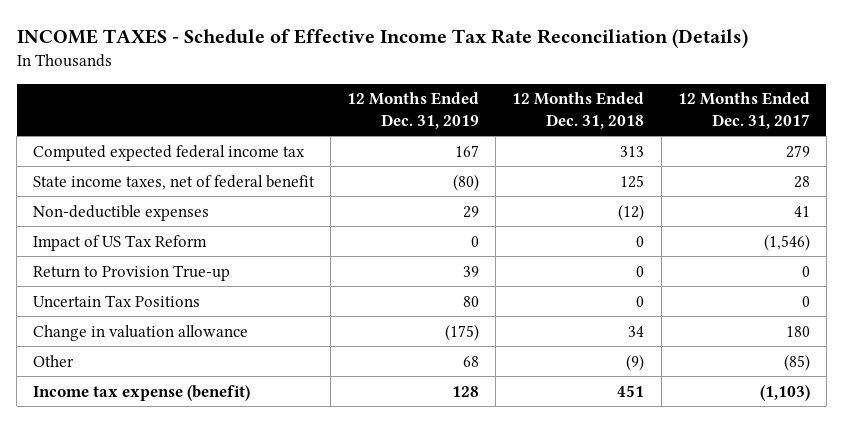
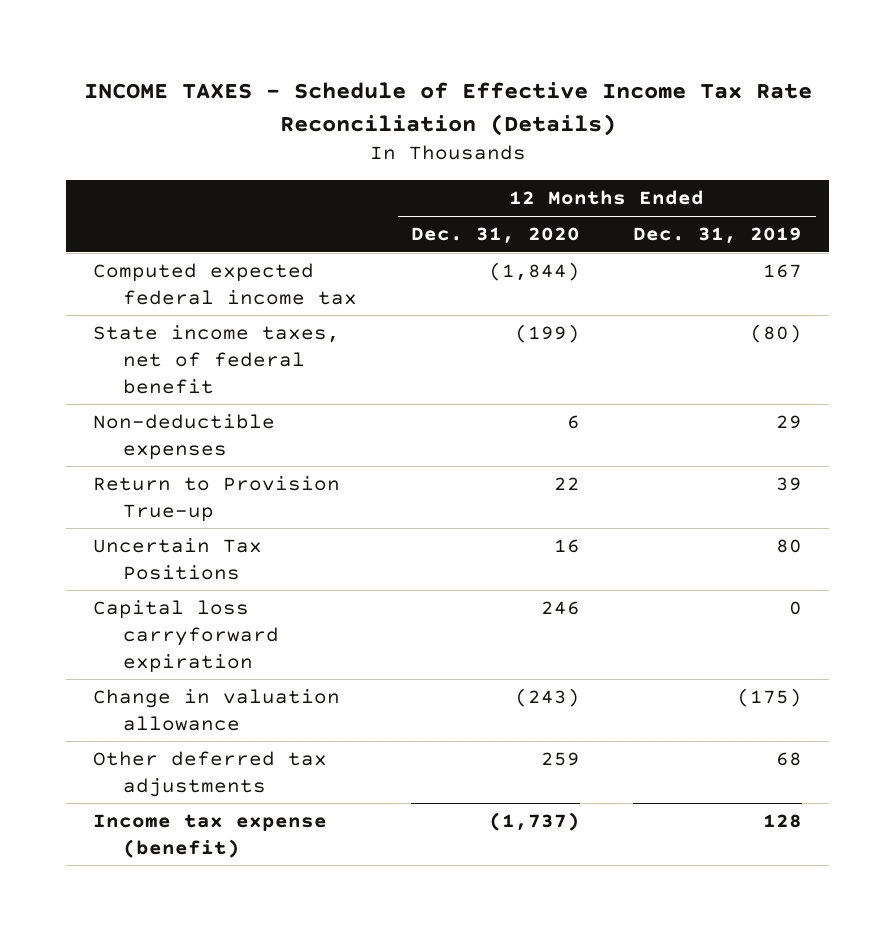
[512,92,645,129] 12 Months Ended Dec. 31, 2018 -> none
[677,92,810,129] 12 Months Ended Dec. 31, 2017 -> none
none -> [410,227,580,245] Dec. 31, 2020
[33,234,208,251] Impact of US Tax Reform -> none
none -> [92,600,280,673] Capital loss carryforward expiration
[33,354,75,367] Other -> [92,751,327,797] Other deferred tax adjustments

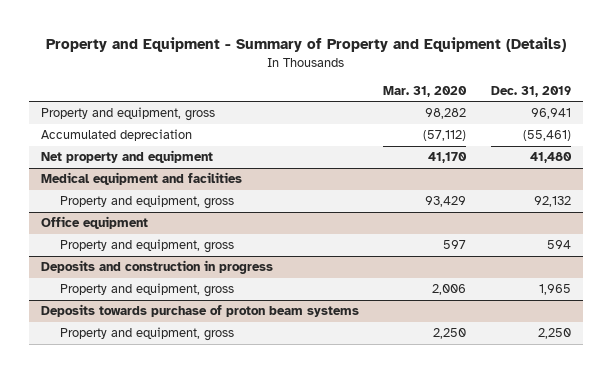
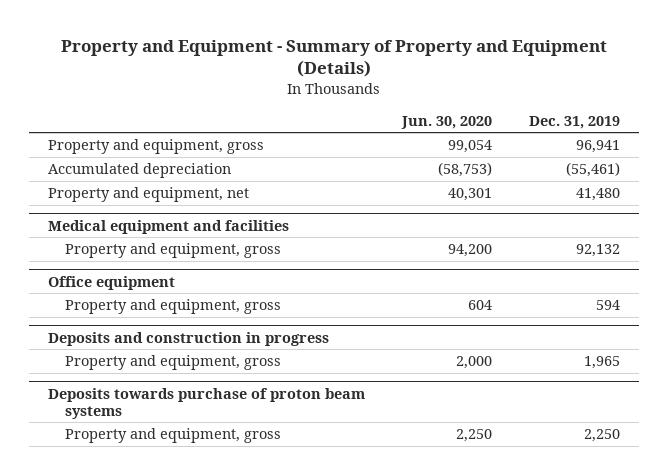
[383,85,468,97] Mar. 31, 2020 -> none
none -> [401,115,493,129] Jun. 30, 2020
[40,150,213,164] Net property and equipment -> [47,187,249,203] Property and equipment, net

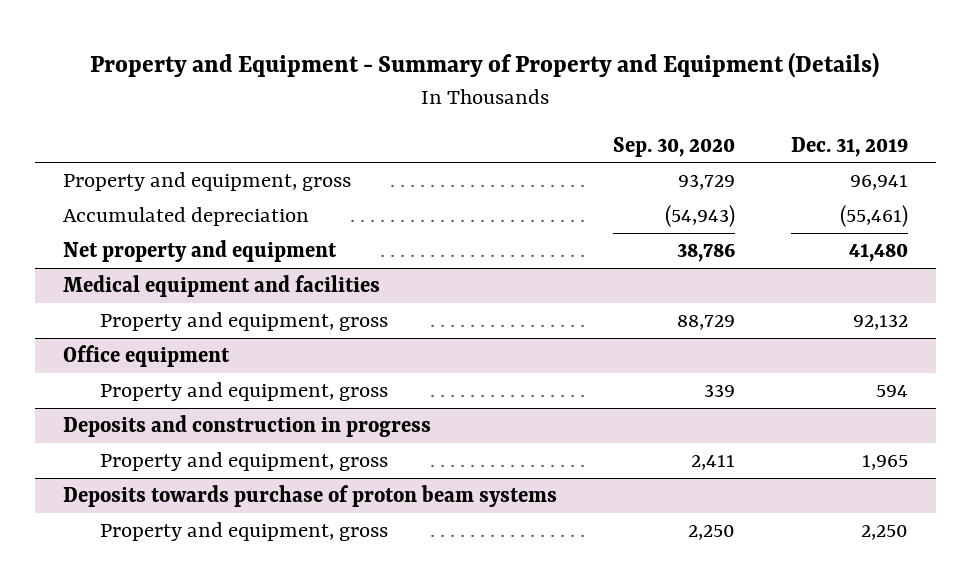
[401,115,493,129] Jun. 30, 2020 -> none
none -> [612,136,735,157] Sep. 30, 2020
[47,187,249,203] Property and equipment, net -> [63,240,338,263] Net property and equipment

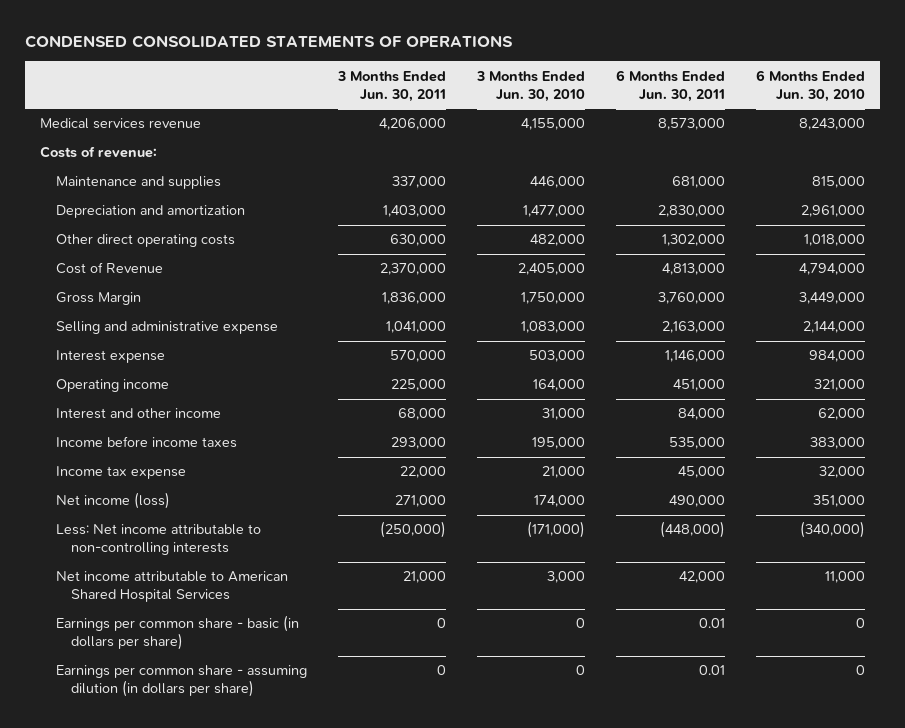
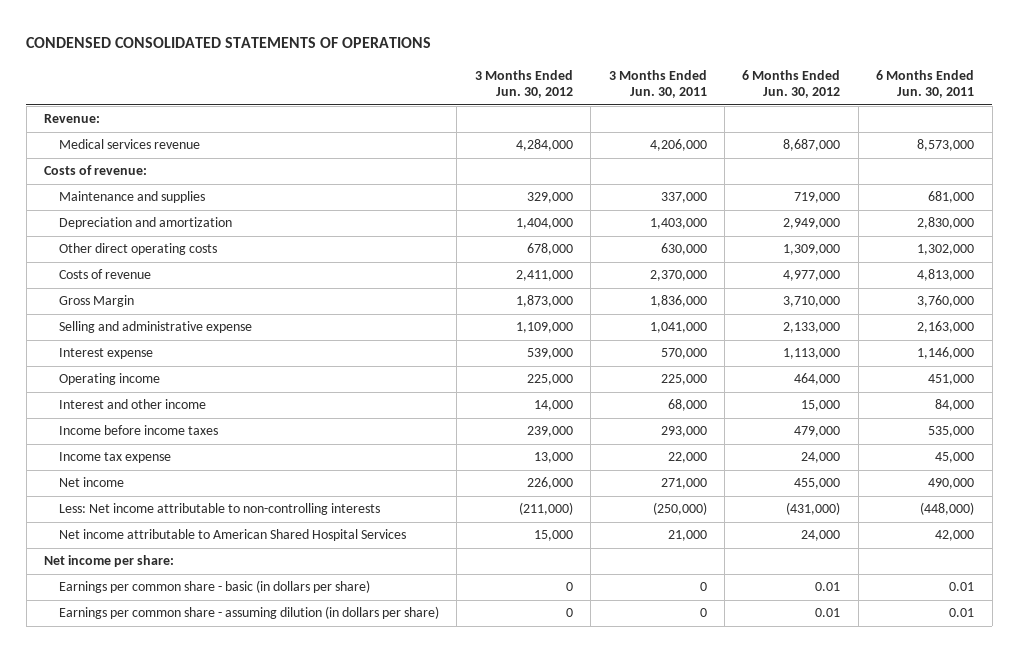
[475,70,585,102] 3 Months Ended Jun. 30, 2010 -> none
[755,69,865,102] 6 Months Ended Jun. 30, 2010 -> none
none -> [474,69,573,99] 3 Months Ended Jun. 30, 2012
none -> [742,69,841,99] 6 Months Ended Jun. 30, 2012
none -> [44,114,101,124] Revenue:
[55,262,163,275] Cost of Revenue -> [58,269,151,280] Costs of revenue
[55,492,170,510] Net income (loss) -> [58,477,124,488] Net income
none -> [44,555,175,568] Net income per share:

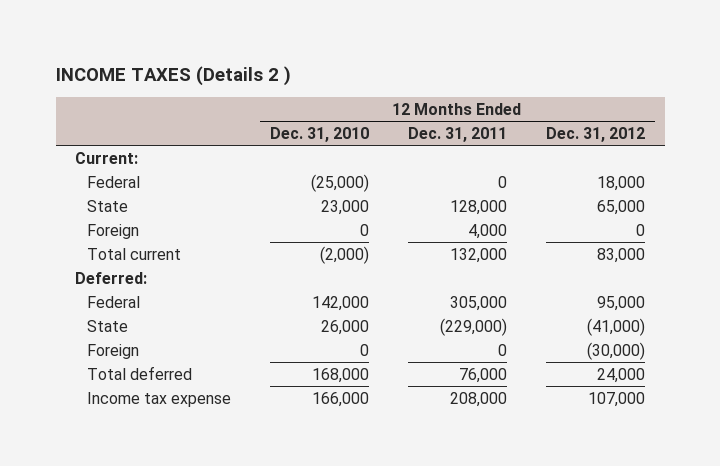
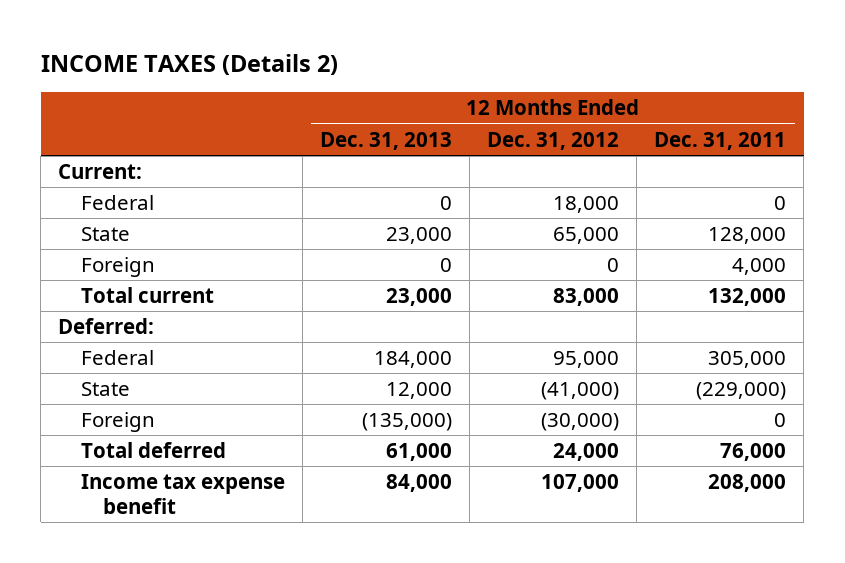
[55,65,291,86] INCOME TAXES (Details 2 ) -> [40,54,338,76] INCOME TAXES (Details 2)
[269,126,369,142] Dec. 31, 2010 -> none
none -> [319,131,452,150] Dec. 31, 2013
[86,391,231,407] Income tax expense -> [80,474,285,515] Income tax expense benefit

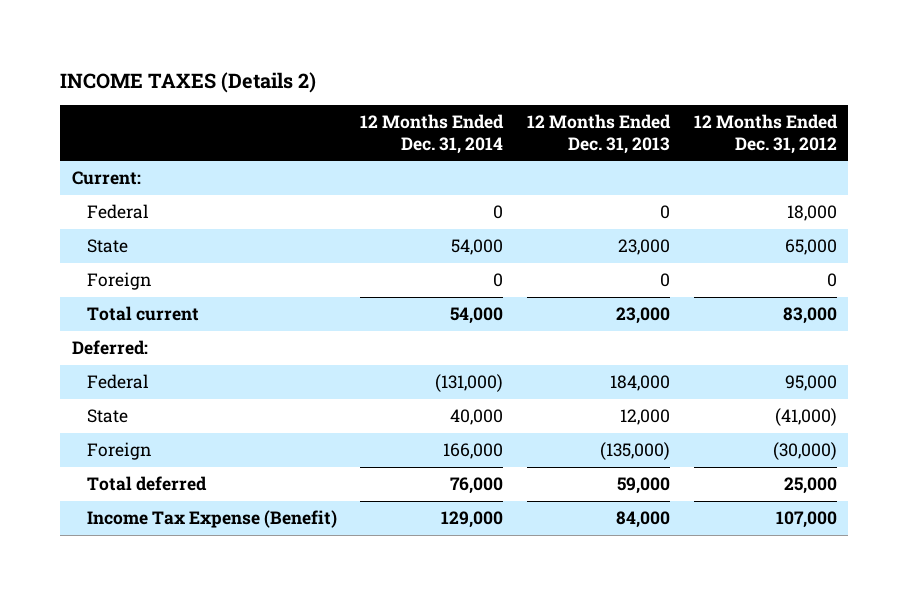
[654,131,787,150] Dec. 31, 2011 -> none
none -> [360,114,505,154] 12 Months Ended Dec. 31, 2014
[385,443,452,462] 61,000 -> [616,477,670,495] 59,000
[553,443,620,462] 24,000 -> [783,477,837,495] 25,000
[80,474,285,515] Income tax expense benefit -> [86,510,337,529] Income Tax Expense (Benefit)

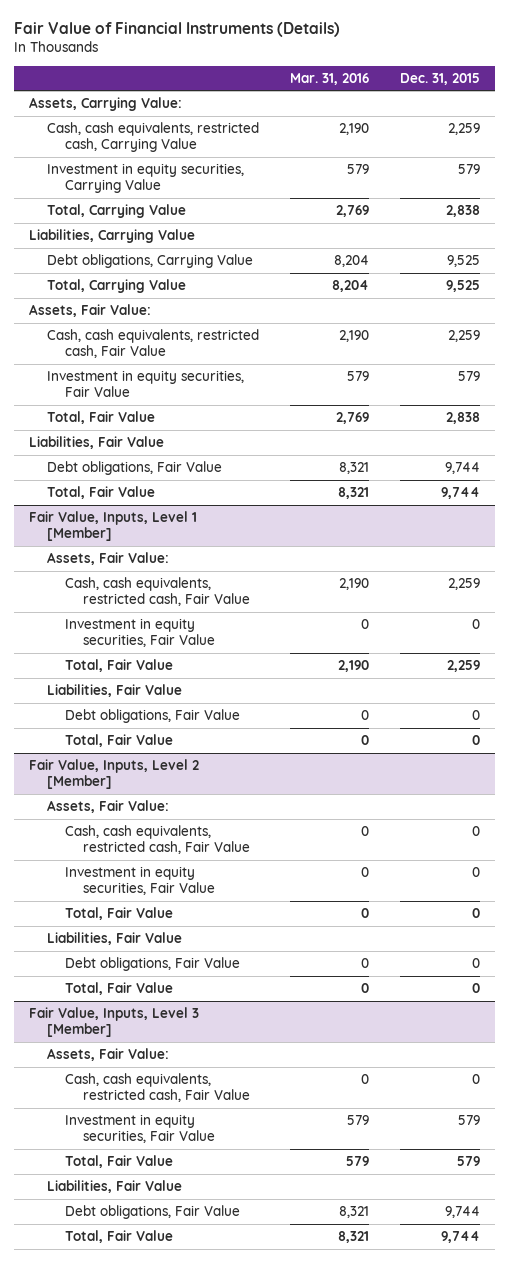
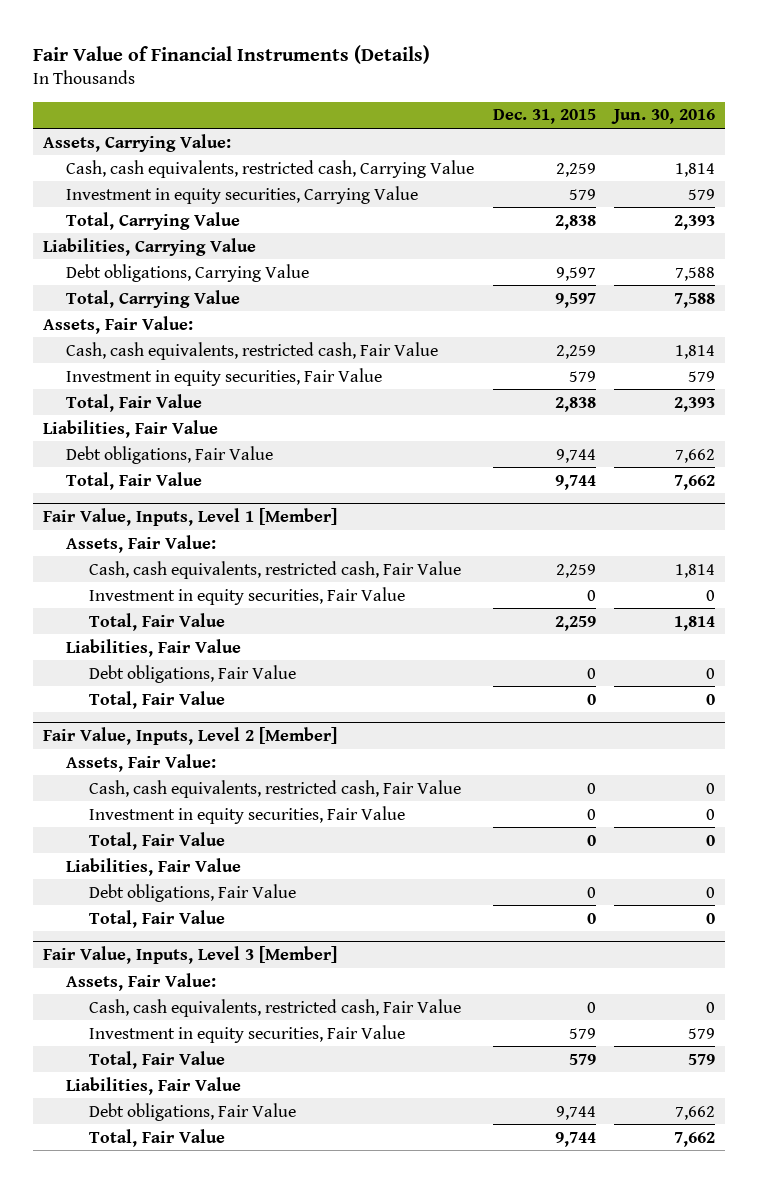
[289,72,369,85] Mar. 31, 2016 -> none
none -> [611,109,716,125] Jun. 30, 2016
[446,255,480,268] 9,525 -> [555,266,596,281] 9,597
[445,280,480,293] 9,525 -> [554,292,596,308] 9,597

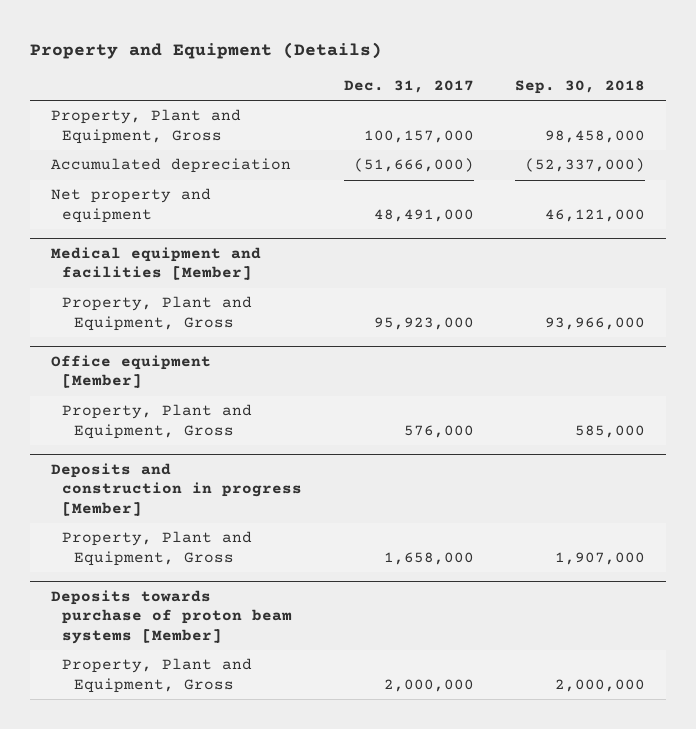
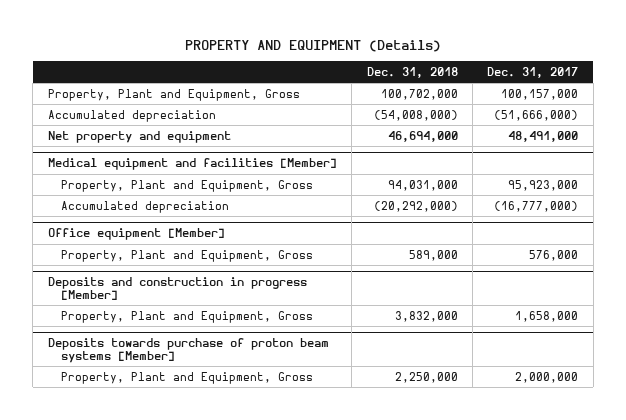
[29,41,382,59] Property and Equipment (Details) -> [185,40,442,53] PROPERTY AND EQUIPMENT (Details)
[515,79,646,94] Sep. 30, 2018 -> none
none -> [366,66,458,78] Dec. 31, 2018
none -> [60,200,229,213] Accumulated depreciation

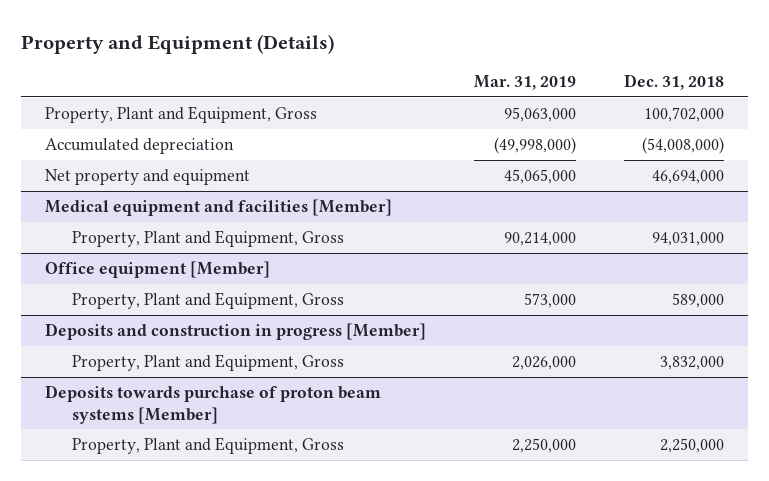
[185,40,442,53] PROPERTY AND EQUIPMENT (Details) -> [21,33,335,54] Property and Equipment (Details)
[487,66,579,78] Dec. 31, 2017 -> none
none -> [474,75,577,91] Mar. 31, 2019
[60,200,229,213] Accumulated depreciation -> none

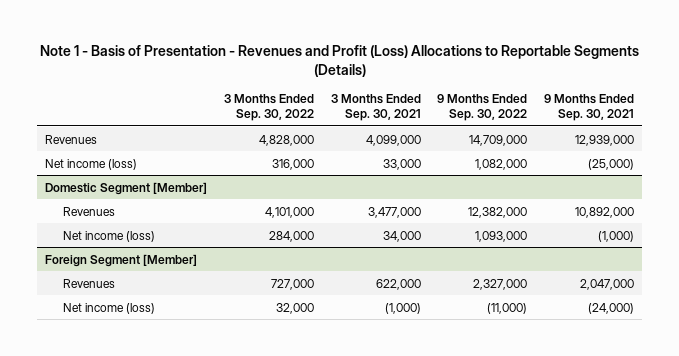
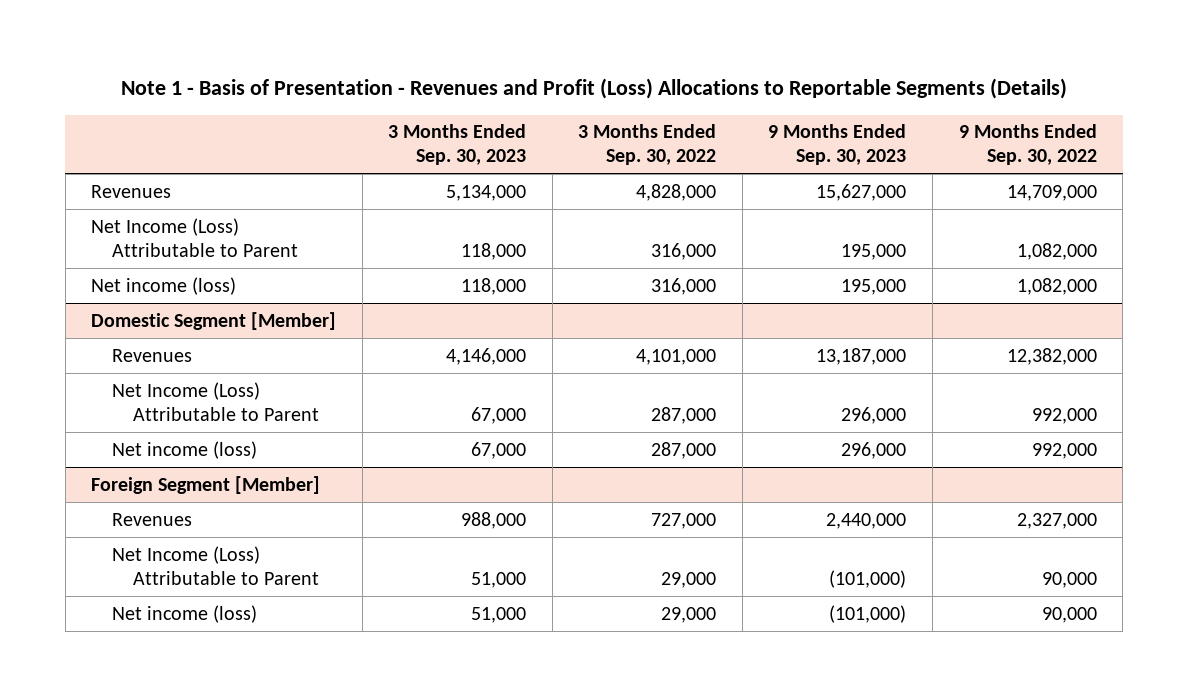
[330,94,421,122] 3 Months Ended Sep. 30, 2021 -> none
[543,94,634,122] 9 Months Ended Sep. 30, 2021 -> none
none -> [388,124,527,166] 3 Months Ended Sep. 30, 2023
none -> [768,124,907,166] 9 Months Ended Sep. 30, 2023
none -> [91,217,299,257] Net Income (Loss) Attributable to Parent
none -> [112,381,320,421] Net Income (Loss) Attributable to Parent
[268,230,314,242] 284,000 -> [651,441,717,459] 287,000
[475,230,528,242] 1,093,000 -> [1031,442,1097,459] 992,000
none -> [112,545,320,585] Net Income (Loss) Attributable to Parent
[275,302,314,314] 32,000 -> [661,606,717,623] 29,000
[487,302,528,314] (11,000) -> [1041,606,1097,623] 90,000

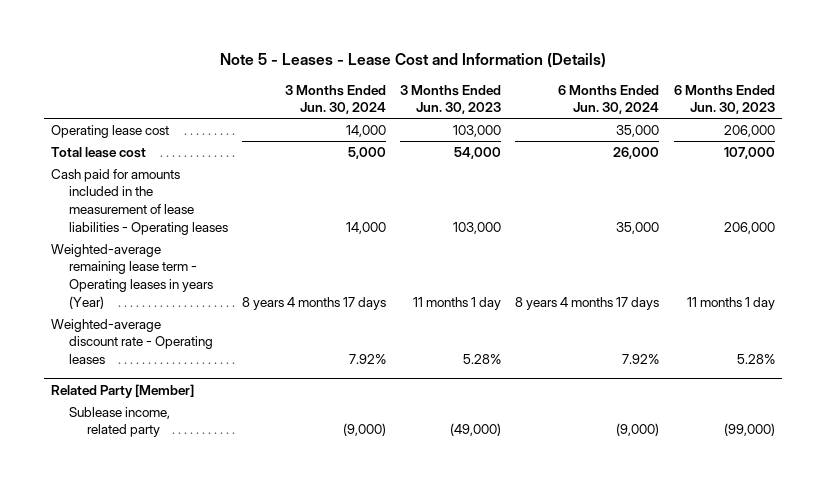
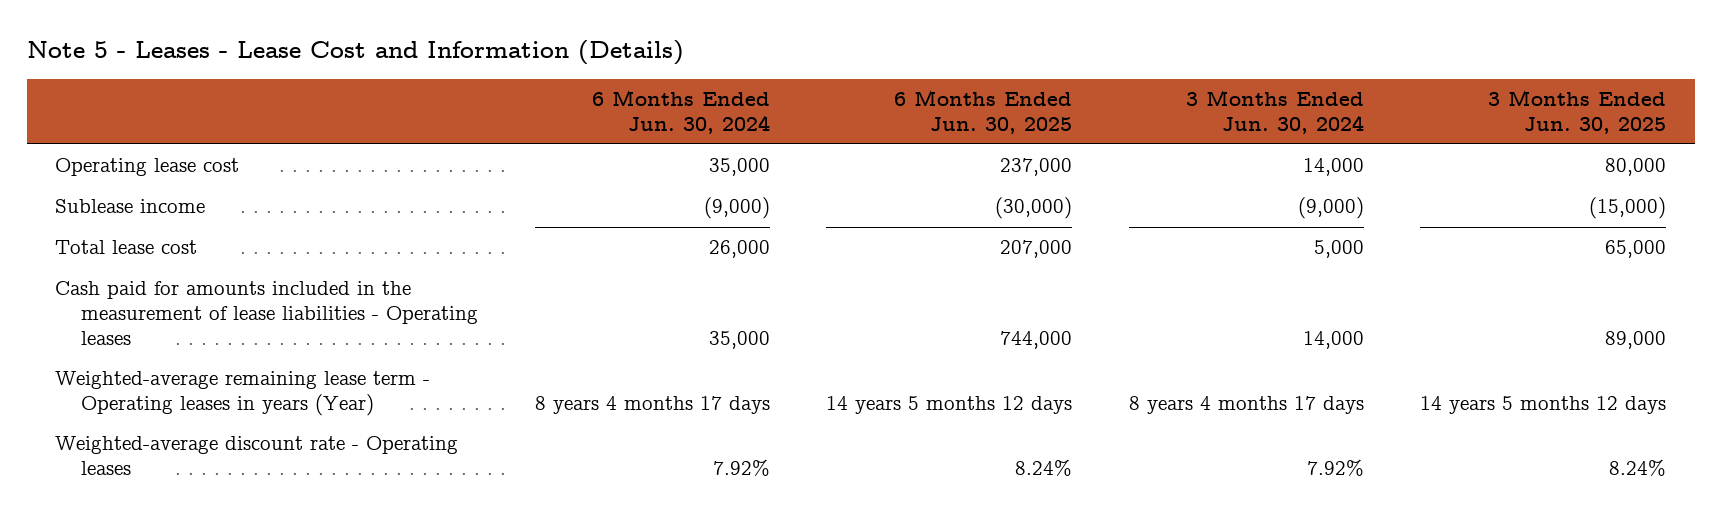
[400,84,502,115] 3 Months Ended Jun. 30, 2023 -> none
[673,84,775,115] 6 Months Ended Jun. 30, 2023 -> none
none -> [894,89,1073,134] 6 Months Ended Jun. 30, 2025
none -> [1488,89,1667,134] 3 Months Ended Jun. 30, 2025
none -> [54,199,205,214] Sublease income
[51,383,195,398] Related Party [Member] -> none
[69,406,171,438] Sublease income, related party -> none

